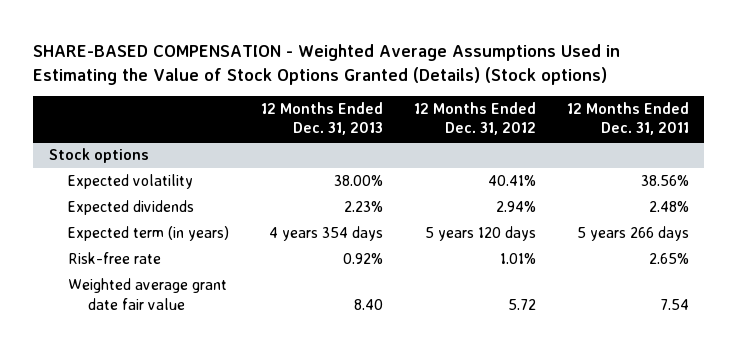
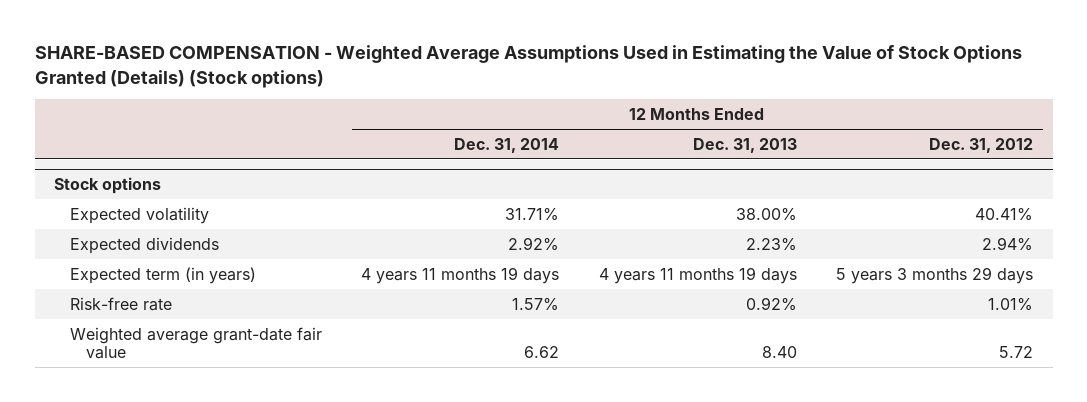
[566,101,689,136] 12 Months Ended Dec. 31, 2011 -> none
none -> [454,137,560,153] Dec. 31, 2014
[268,226,383,242] 4 years 354 days -> [598,266,797,284] 4 years 11 months 19 days
[424,226,536,242] 5 years 120 days -> [836,266,1034,284] 5 years 3 months 29 days
[68,278,228,310] Weighted average grant date fair value -> [70,326,323,360] Weighted average grant-date fair value

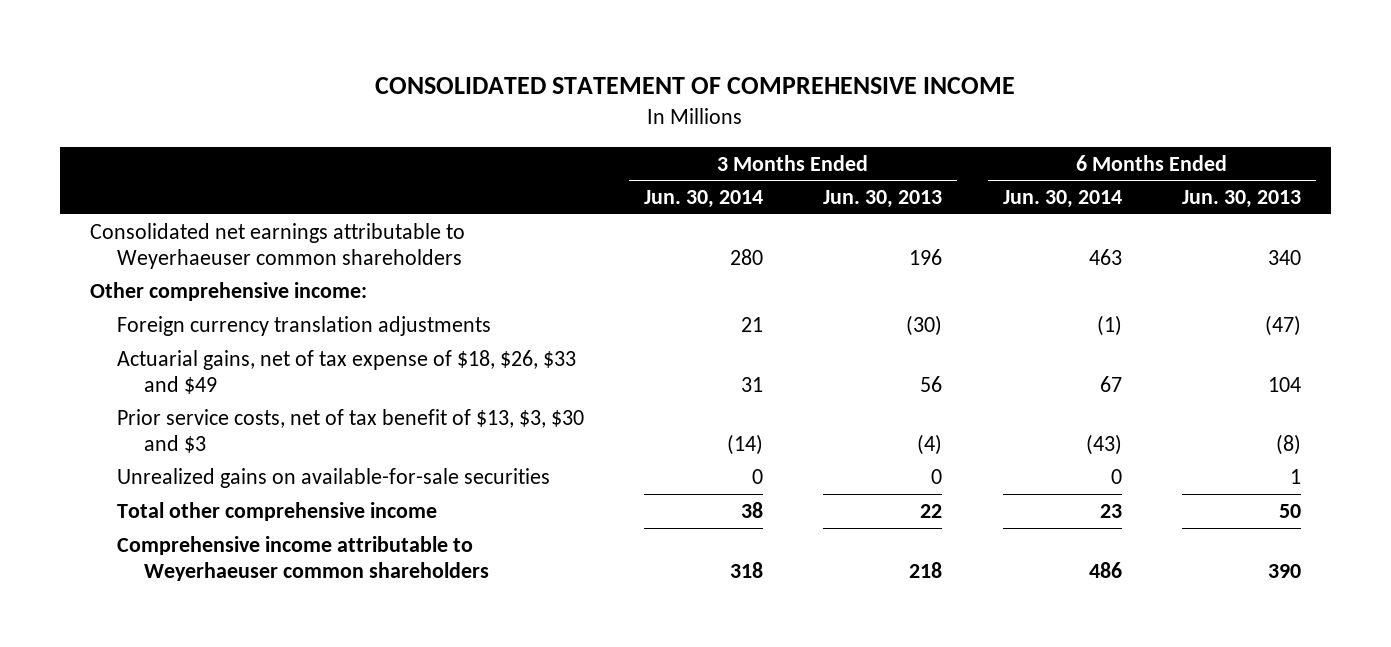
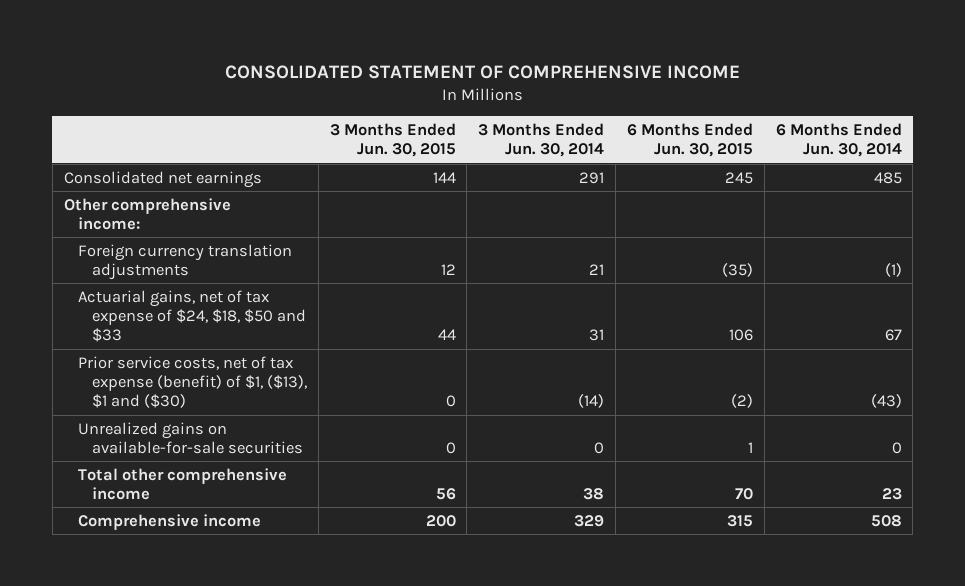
[823,190,943,209] Jun. 30, 2013 -> none
[1181,190,1301,209] Jun. 30, 2013 -> none
none -> [329,122,456,158] 3 Months Ended Jun. 30, 2015
none -> [626,122,753,158] 6 Months Ended Jun. 30, 2015
[90,222,466,269] Consolidated net earnings attributable to Weyerhaeuser common shareholders -> none
none -> [63,170,262,188] Consolidated net earnings
[117,349,577,394] Actuarial gains, net of tax expense of $18, $26, $33 and $49 -> [77,289,307,342] Actuarial gains, net of tax expense of $24, $18, $50 and $33
[117,408,585,453] Prior service costs, net of tax benefit of $13, $3, $30 and $3 -> [77,355,308,408] Prior service costs, net of tax expense (benefit) of $1, ($13), $1 and ($30)
[117,535,489,581] Comprehensive income attributable to Weyerhaeuser common shareholders -> [77,513,261,530] Comprehensive income
[730,561,764,578] 318 -> [574,514,605,527] 329
[1088,561,1122,578] 486 -> [870,514,902,527] 508

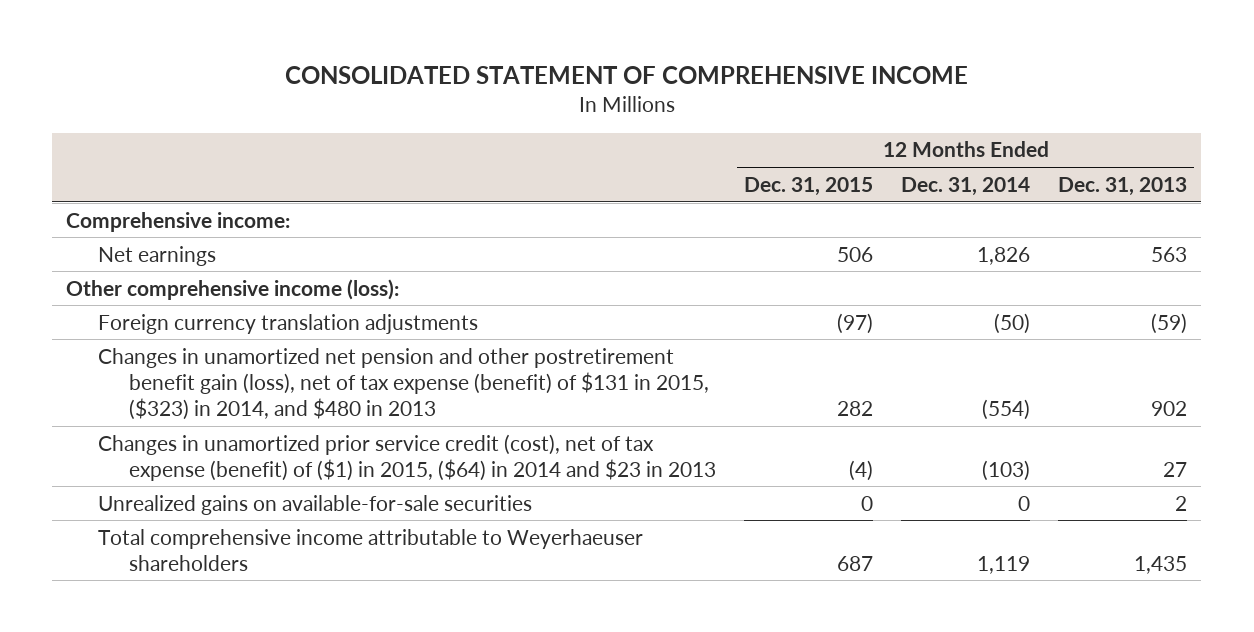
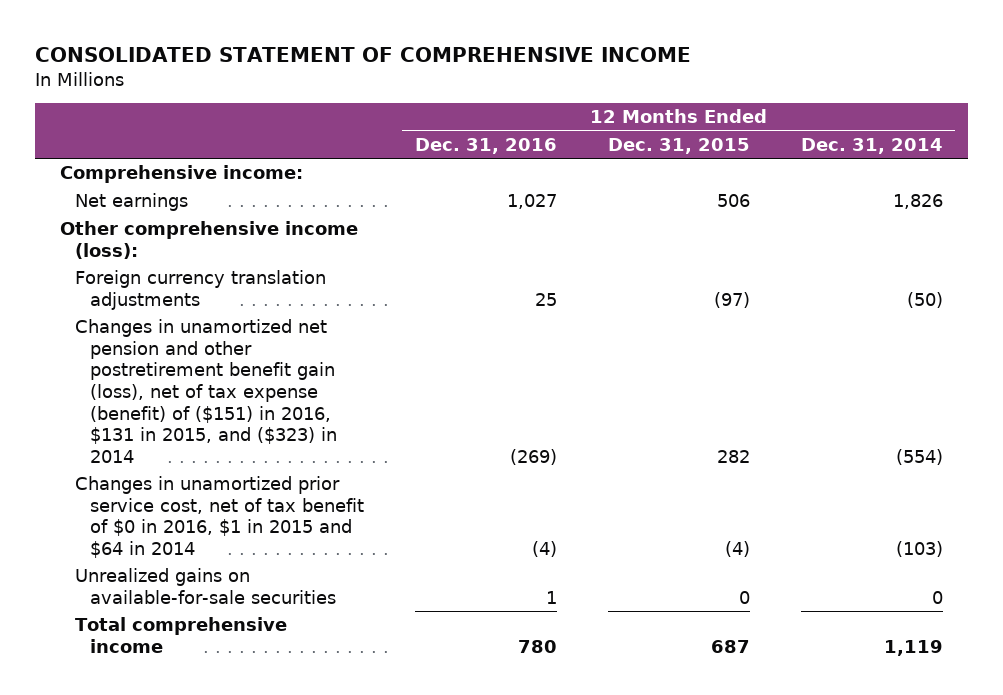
[1058,176,1188,196] Dec. 31, 2013 -> none
none -> [414,137,557,154] Dec. 31, 2016
[97,347,709,420] Changes in unamortized net pension and other postretirement benefit gain (loss), net of tax expense (benefit) of $131 in 2015, ($323) in 2014, and $480 in 2013 -> [74,319,337,464] Changes in unamortized net pension and other postretirement benefit gain (loss), net of tax expense (benefit) of ($151) in 2016, $131 in 2015, and ($323) in 2014
[97,433,716,481] Changes in unamortized prior service credit (cost), net of tax expense (benefit) of ($1) in 2015, ($64) in 2014 and $23 in 2013 -> [74,476,364,559] Changes in unamortized prior service cost, net of tax benefit of $0 in 2016, $1 in 2015 and $64 in 2014
[97,528,643,571] Total comprehensive income attributable to Weyerhaeuser shareholders -> [74,617,287,653] Total comprehensive income

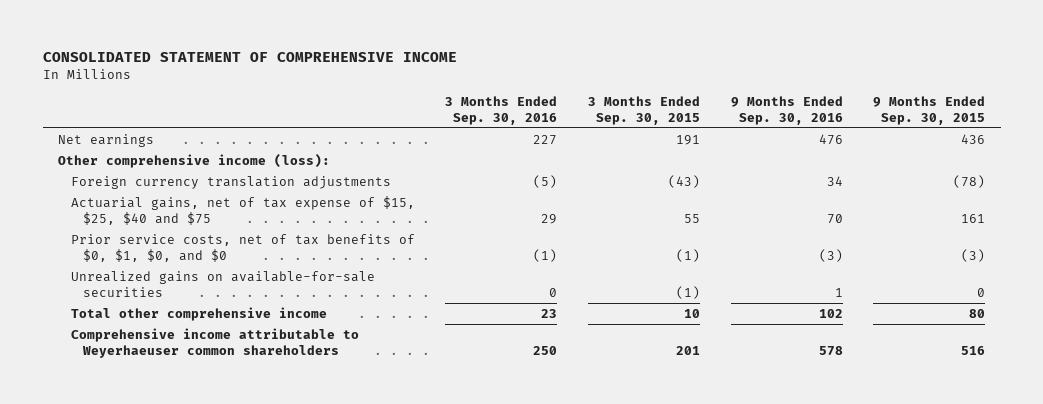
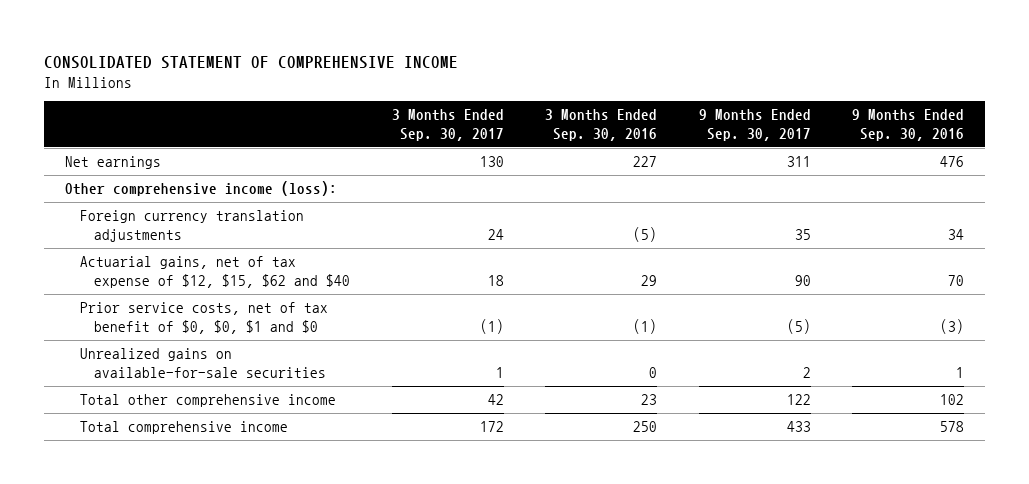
[587,95,700,125] 3 Months Ended Sep. 30, 2015 -> none
[873,95,986,125] 9 Months Ended Sep. 30, 2015 -> none
none -> [391,109,504,141] 3 Months Ended Sep. 30, 2017
none -> [698,109,811,141] 9 Months Ended Sep. 30, 2017
[70,195,415,225] Actuarial gains, net of tax expense of $15, $25, $40 and $75 -> [79,256,351,288] Actuarial gains, net of tax expense of $12, $15, $62 and $40
[70,233,415,262] Prior service costs, net of tax benefits of $0, $1, $0, and $0 -> [79,302,328,334] Prior service costs, net of tax benefit of $0, $0, $1 and $0
[70,327,359,358] Comprehensive income attributable to Weyerhaeuser common shareholders -> [79,421,288,435] Total comprehensive income

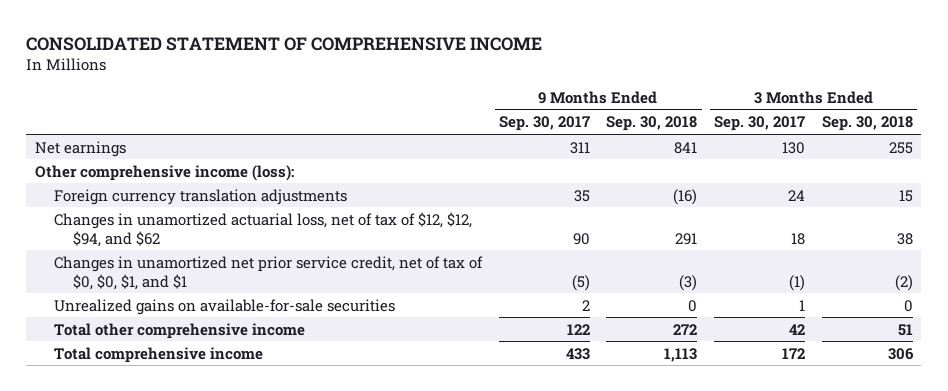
[545,109,658,141] 3 Months Ended Sep. 30, 2016 -> none
[851,109,964,141] 9 Months Ended Sep. 30, 2016 -> none
none -> [606,116,698,132] Sep. 30, 2018
none -> [821,116,913,132] Sep. 30, 2018
[79,256,351,288] Actuarial gains, net of tax expense of $12, $15, $62 and $40 -> [54,211,473,247] Changes in unamortized actuarial loss, net of tax of $12, $12, $94, and $62
[79,302,328,334] Prior service costs, net of tax benefit of $0, $0, $1 and $0 -> [54,255,484,290] Changes in unamortized net prior service credit, net of tax of $0, $0, $1, and $1

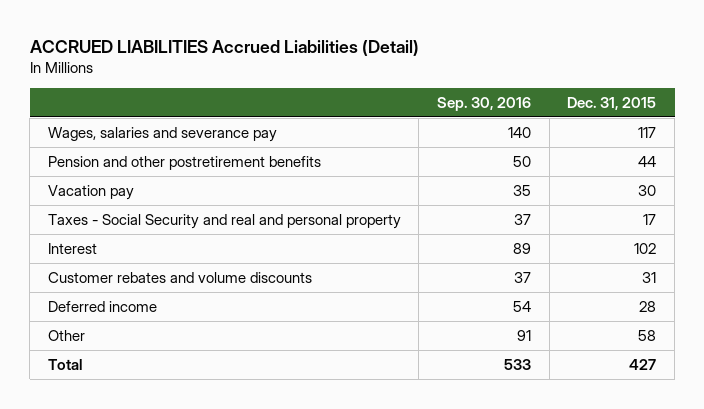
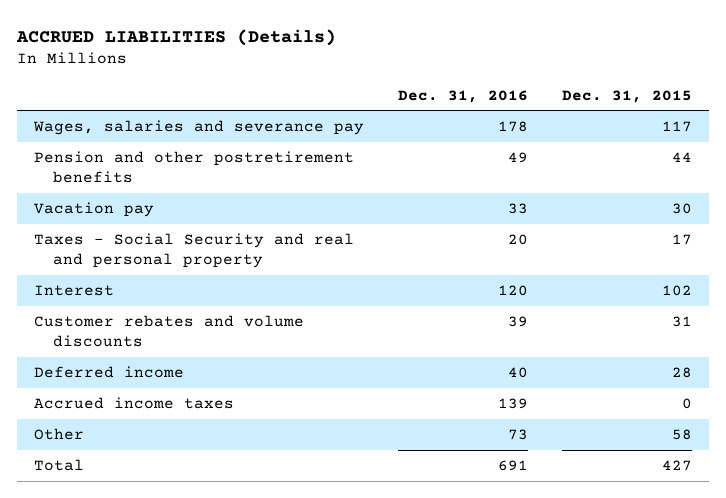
[29,39,419,56] ACCRUED LIABILITIES Accrued Liabilities (Detail) -> [16,28,337,46] ACCRUED LIABILITIES (Details)
[437,96,532,111] Sep. 30, 2016 -> none
none -> [397,89,528,103] Dec. 31, 2016
none -> [34,397,235,410] Accrued income taxes

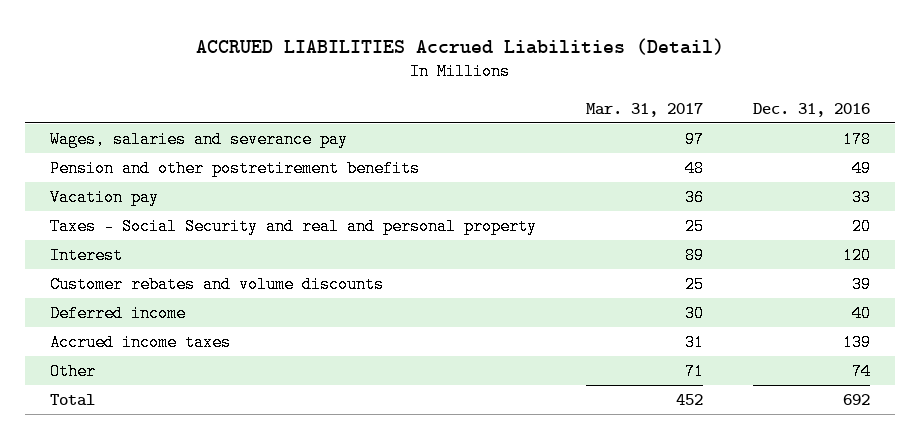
[16,28,337,46] ACCRUED LIABILITIES (Details) -> [196,37,725,55] ACCRUED LIABILITIES Accrued Liabilities (Detail)
[561,89,692,103] Dec. 31, 2015 -> none
none -> [586,102,704,117] Mar. 31, 2017
[507,429,528,441] 73 -> [852,362,872,380] 74
[497,460,528,472] 691 -> [843,393,871,405] 692

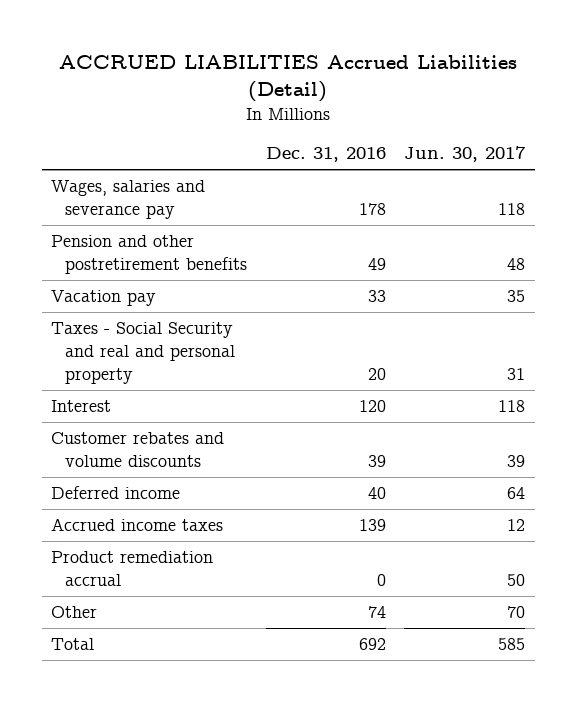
[586,102,704,117] Mar. 31, 2017 -> none
none -> [404,146,527,163] Jun. 30, 2017
none -> [50,551,213,586] Product remediation accrual

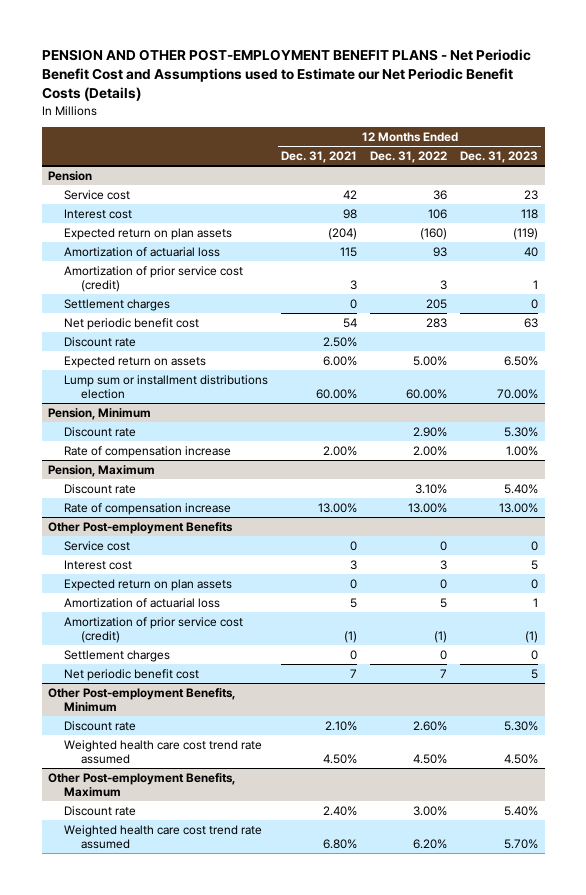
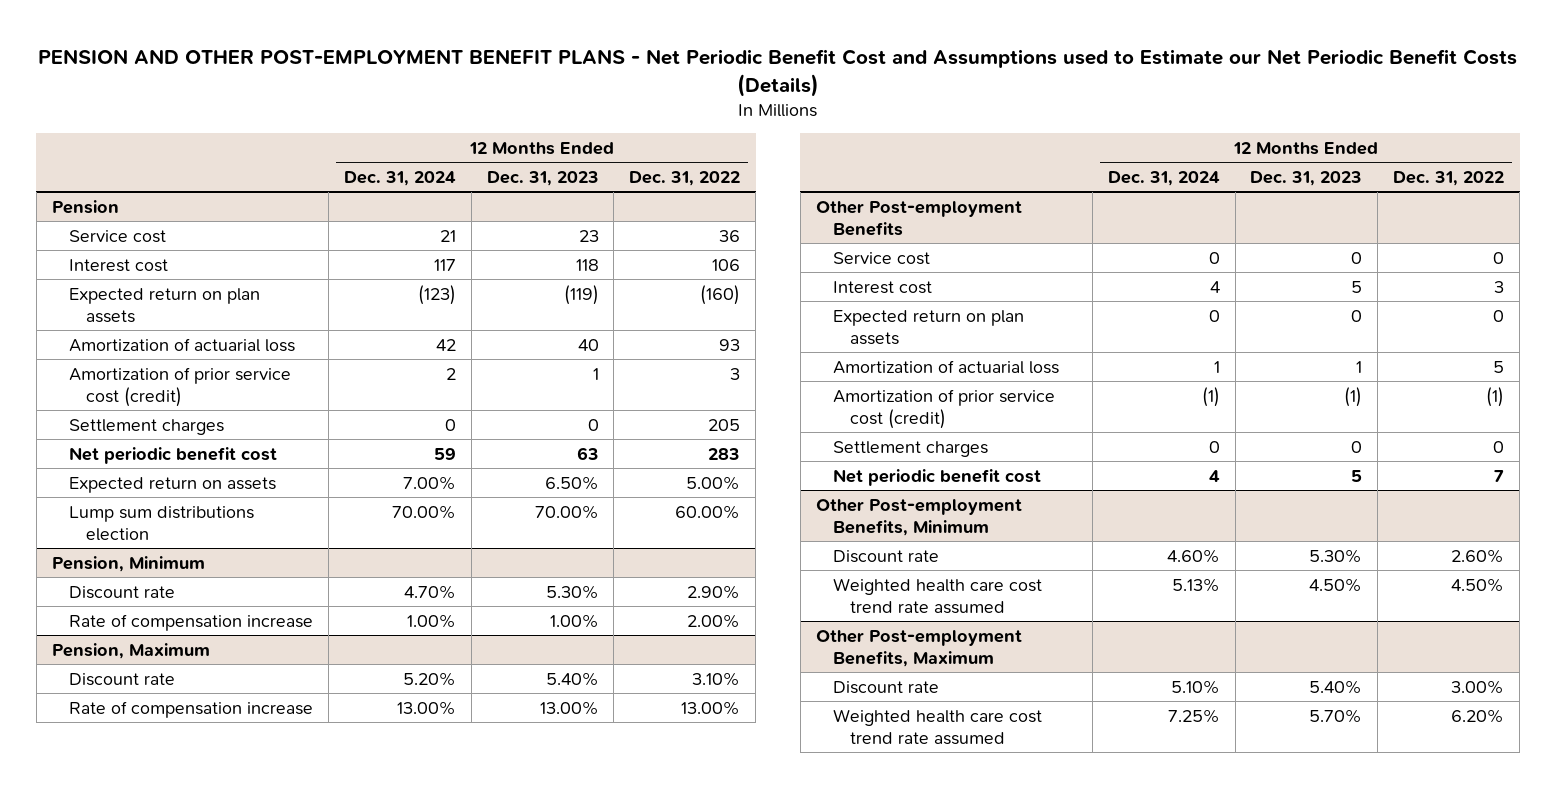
[281,150,358,163] Dec. 31, 2021 -> none
none -> [343,170,456,186] Dec. 31, 2024
[64,336,137,347] Discount rate -> none
[64,374,269,400] Lump sum or installment distributions election -> [68,505,254,541] Lump sum distributions election

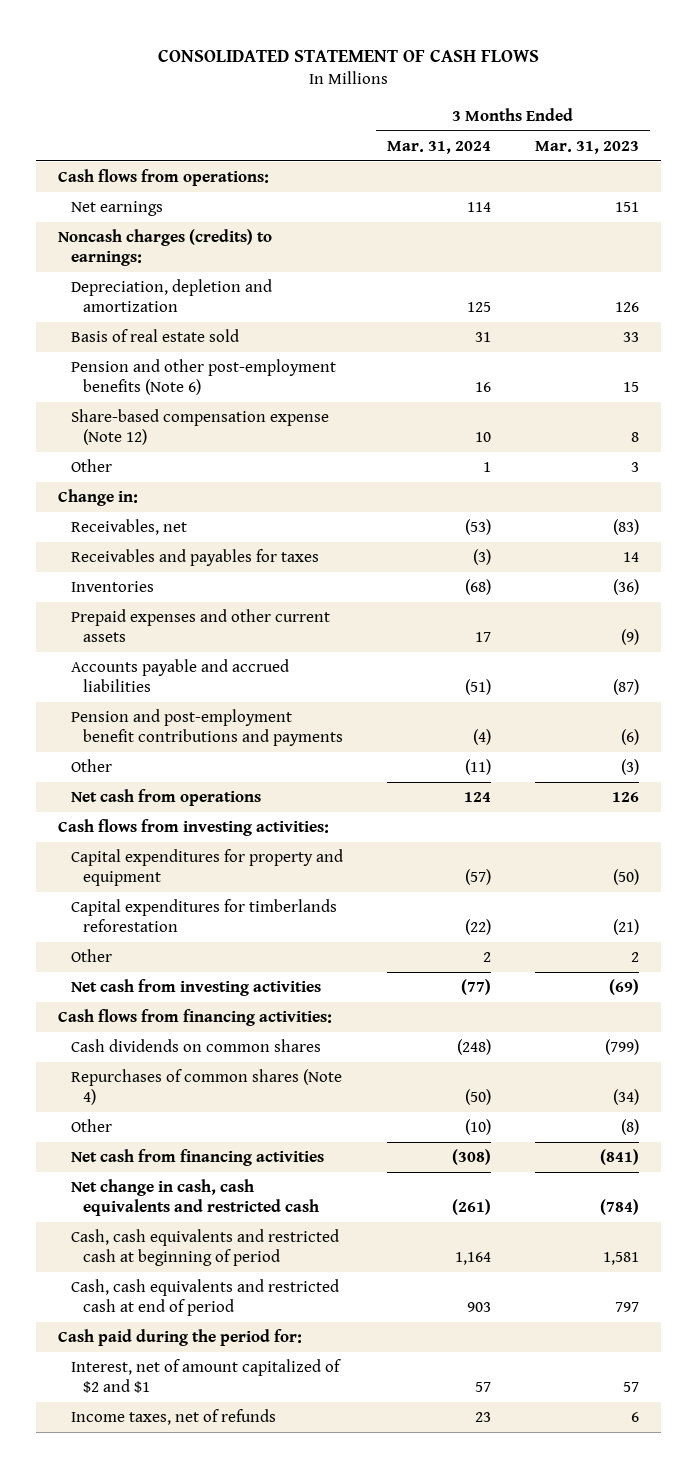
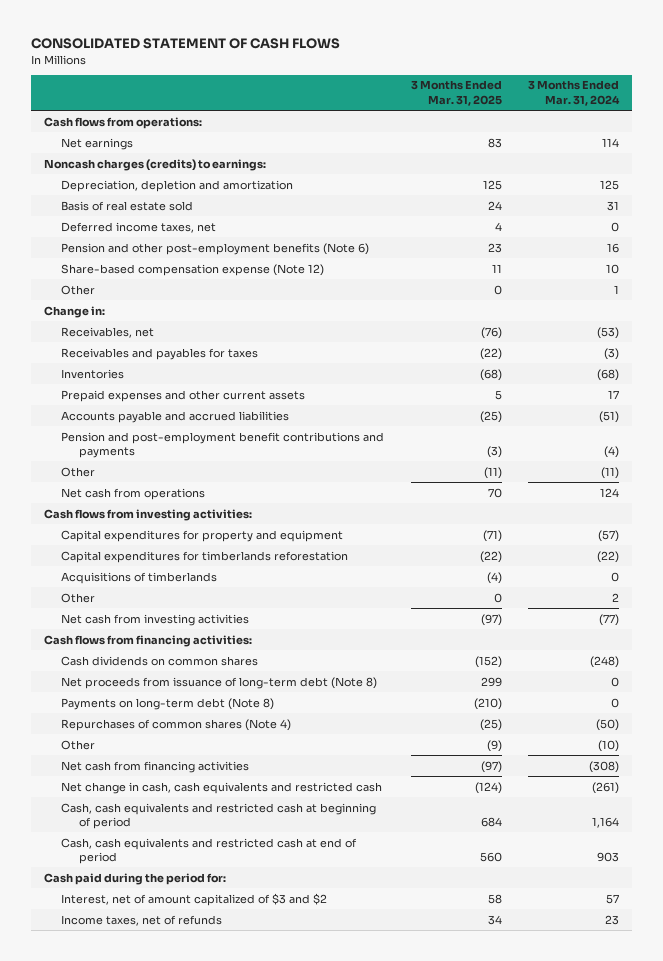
[535,140,640,154] Mar. 31, 2023 -> none
none -> [410,80,502,106] 3 Months Ended Mar. 31, 2025
none -> [61,221,217,233] Deferred income taxes, net
none -> [61,571,218,584] Acquisitions of timberlands
none -> [61,676,378,689] Net proceeds from issuance of long-term debt (Note 8)
none -> [61,697,275,710] Payments on long-term debt (Note 8)
[70,1359,341,1393] Interest, net of amount capitalized of $2 and $1 -> [61,892,328,906] Interest, net of amount capitalized of $3 and $2

